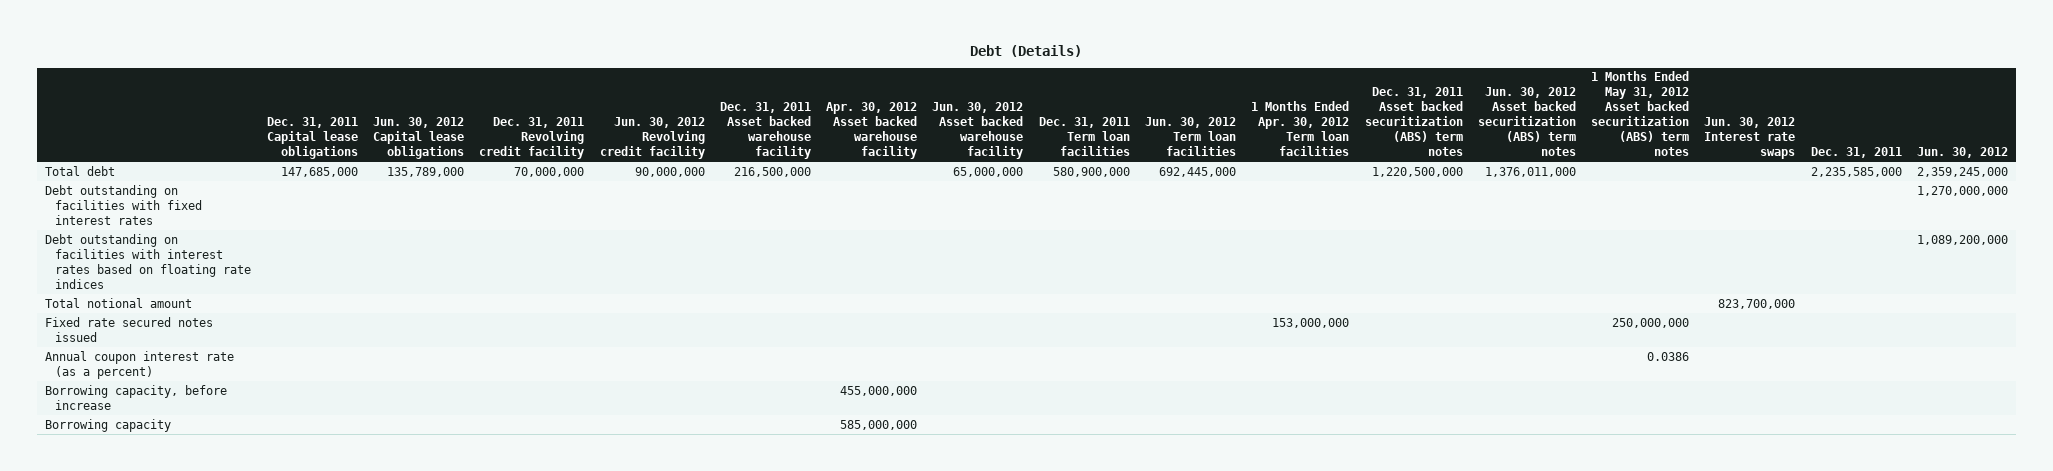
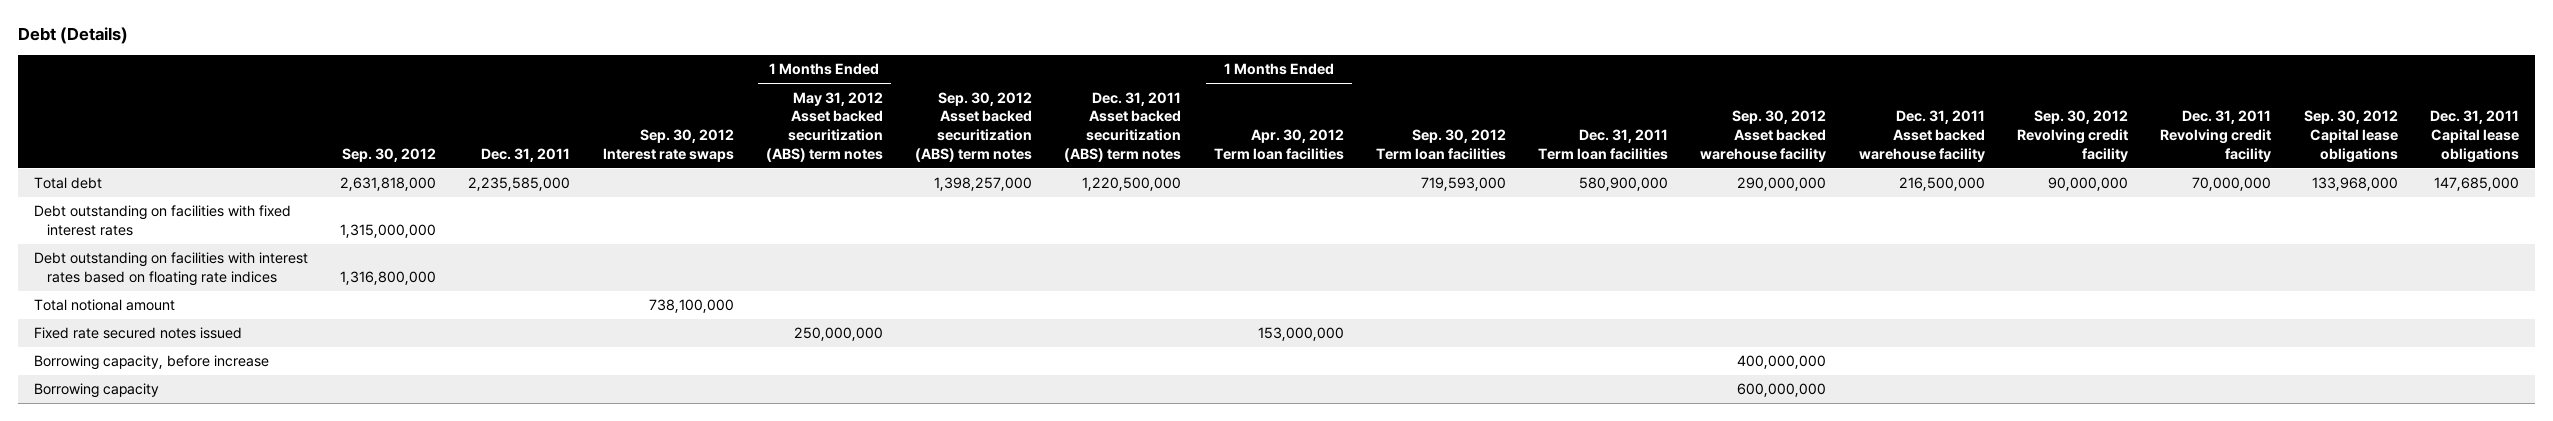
[372,117,464,160] Jun. 30, 2012 Capital lease obligations -> none
[599,117,705,160] Jun. 30, 2012 Revolving credit facility -> none
[826,102,918,160] Apr. 30, 2012 Asset backed warehouse facility -> none
[932,102,1024,160] Jun. 30, 2012 Asset backed warehouse facility -> none
[1144,117,1236,157] Jun. 30, 2012 Term loan facilities -> none
[1477,87,1576,157] Jun. 30, 2012 Asset backed securitization (ABS) term notes -> none
[1704,117,1796,160] Jun. 30, 2012 Interest rate swaps -> none
[1917,147,2009,159] Jun. 30, 2012 -> none
none -> [342,148,437,163] Sep. 30, 2012
none -> [602,129,734,163] Sep. 30, 2012 Interest rate swaps
none -> [915,91,1033,163] Sep. 30, 2012 Asset backed securitization (ABS) term notes
none -> [1375,129,1506,161] Sep. 30, 2012 Term loan facilities
none -> [1700,110,1827,163] Sep. 30, 2012 Asset backed warehouse facility
none -> [2017,110,2129,163] Sep. 30, 2012 Revolving credit facility
none -> [2303,110,2398,164] Sep. 30, 2012 Capital lease obligations
[44,350,234,379] Annual coupon interest rate (as a percent) -> none

